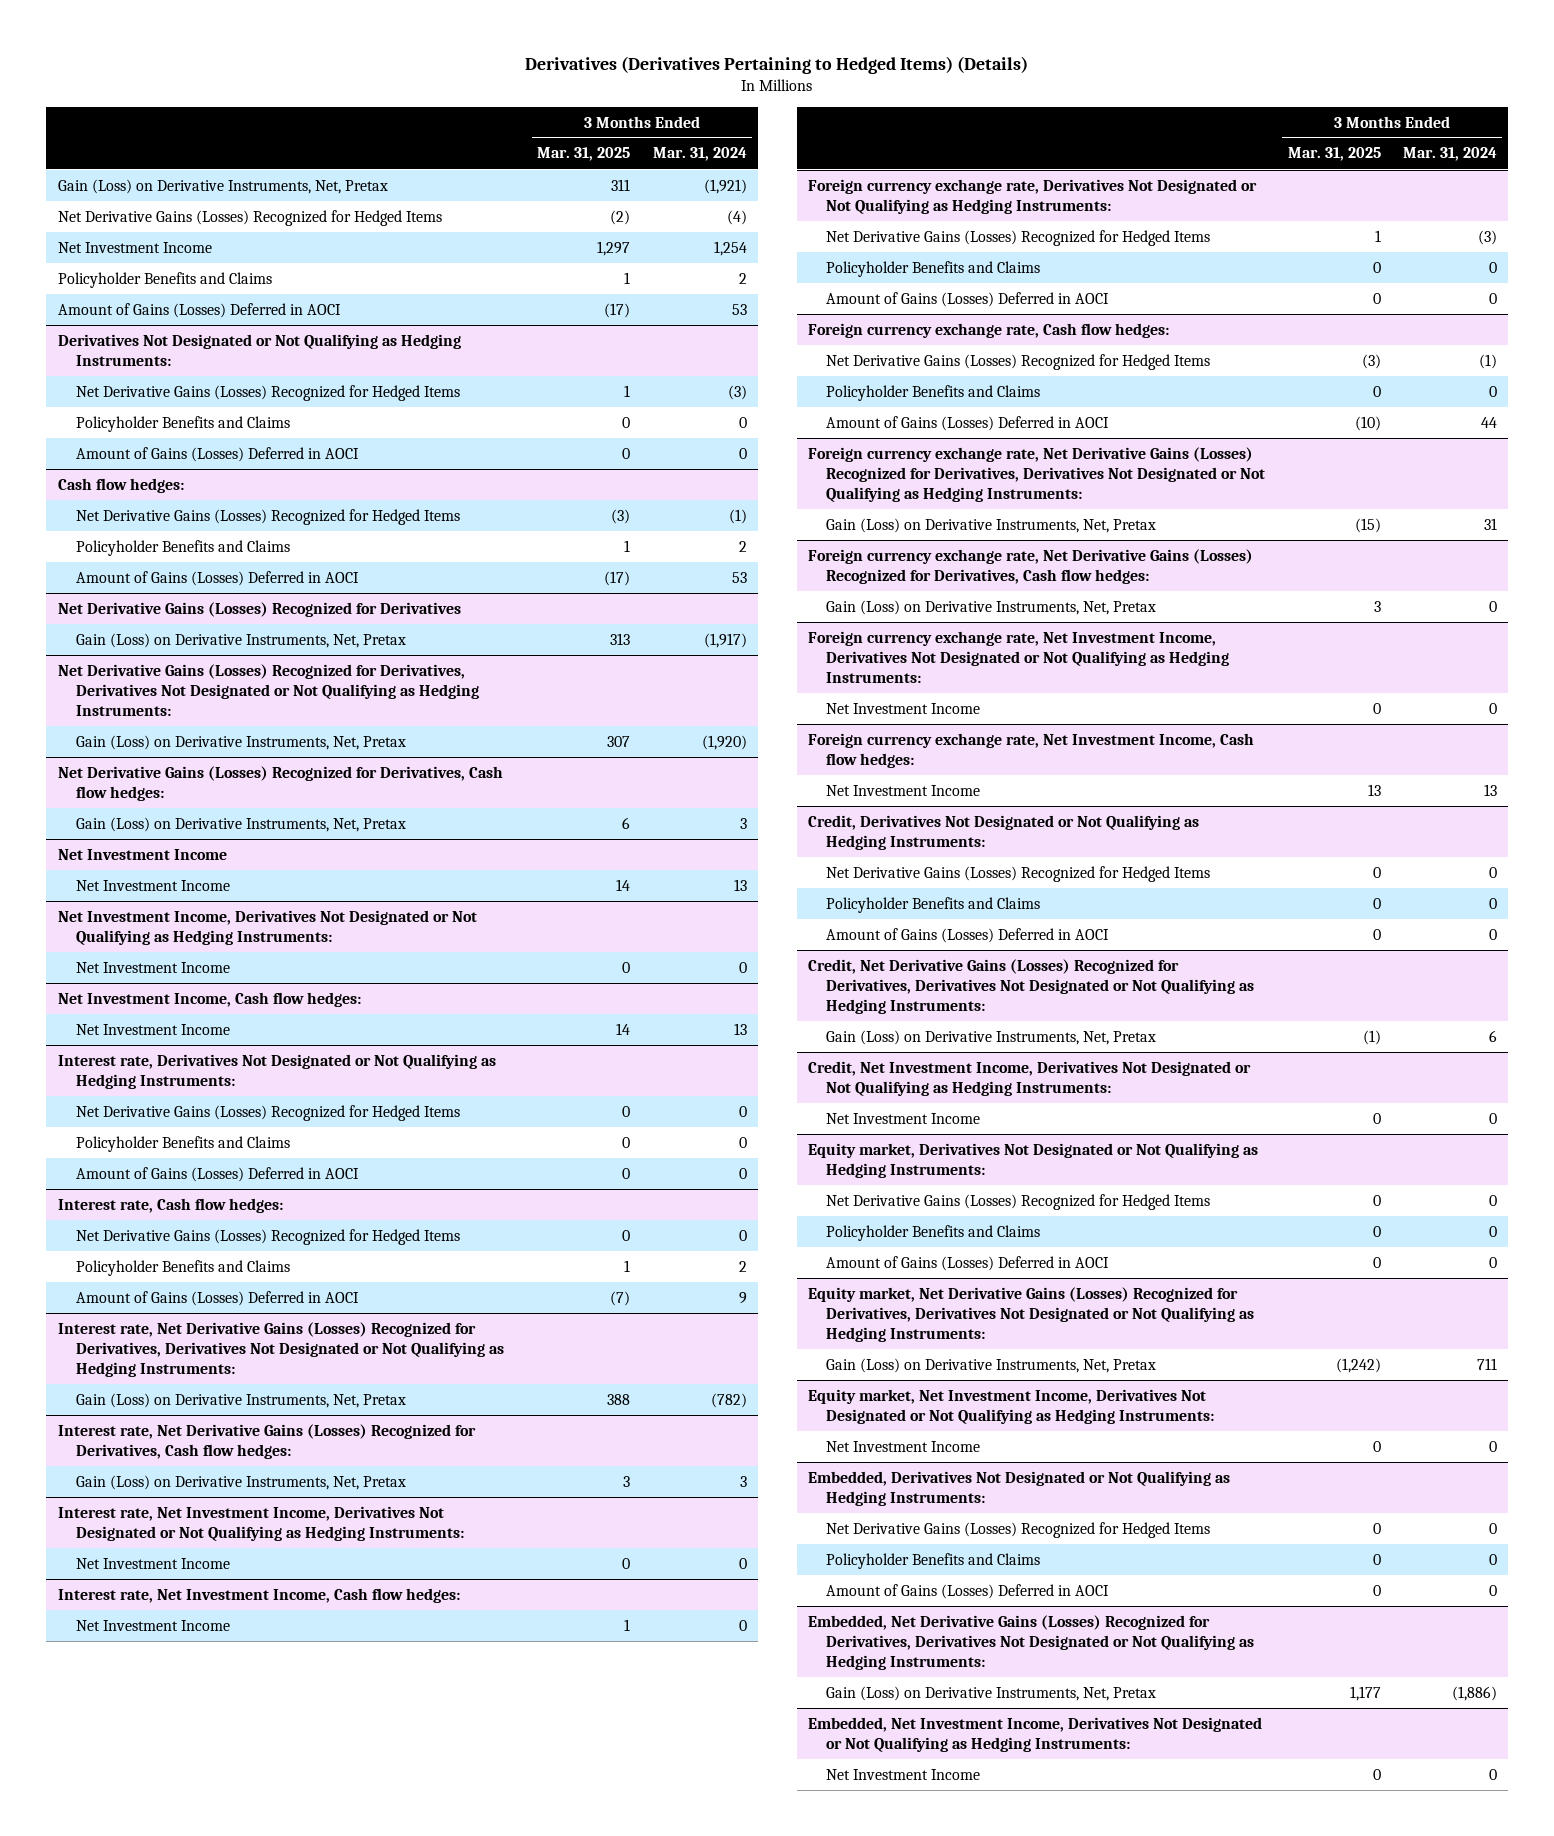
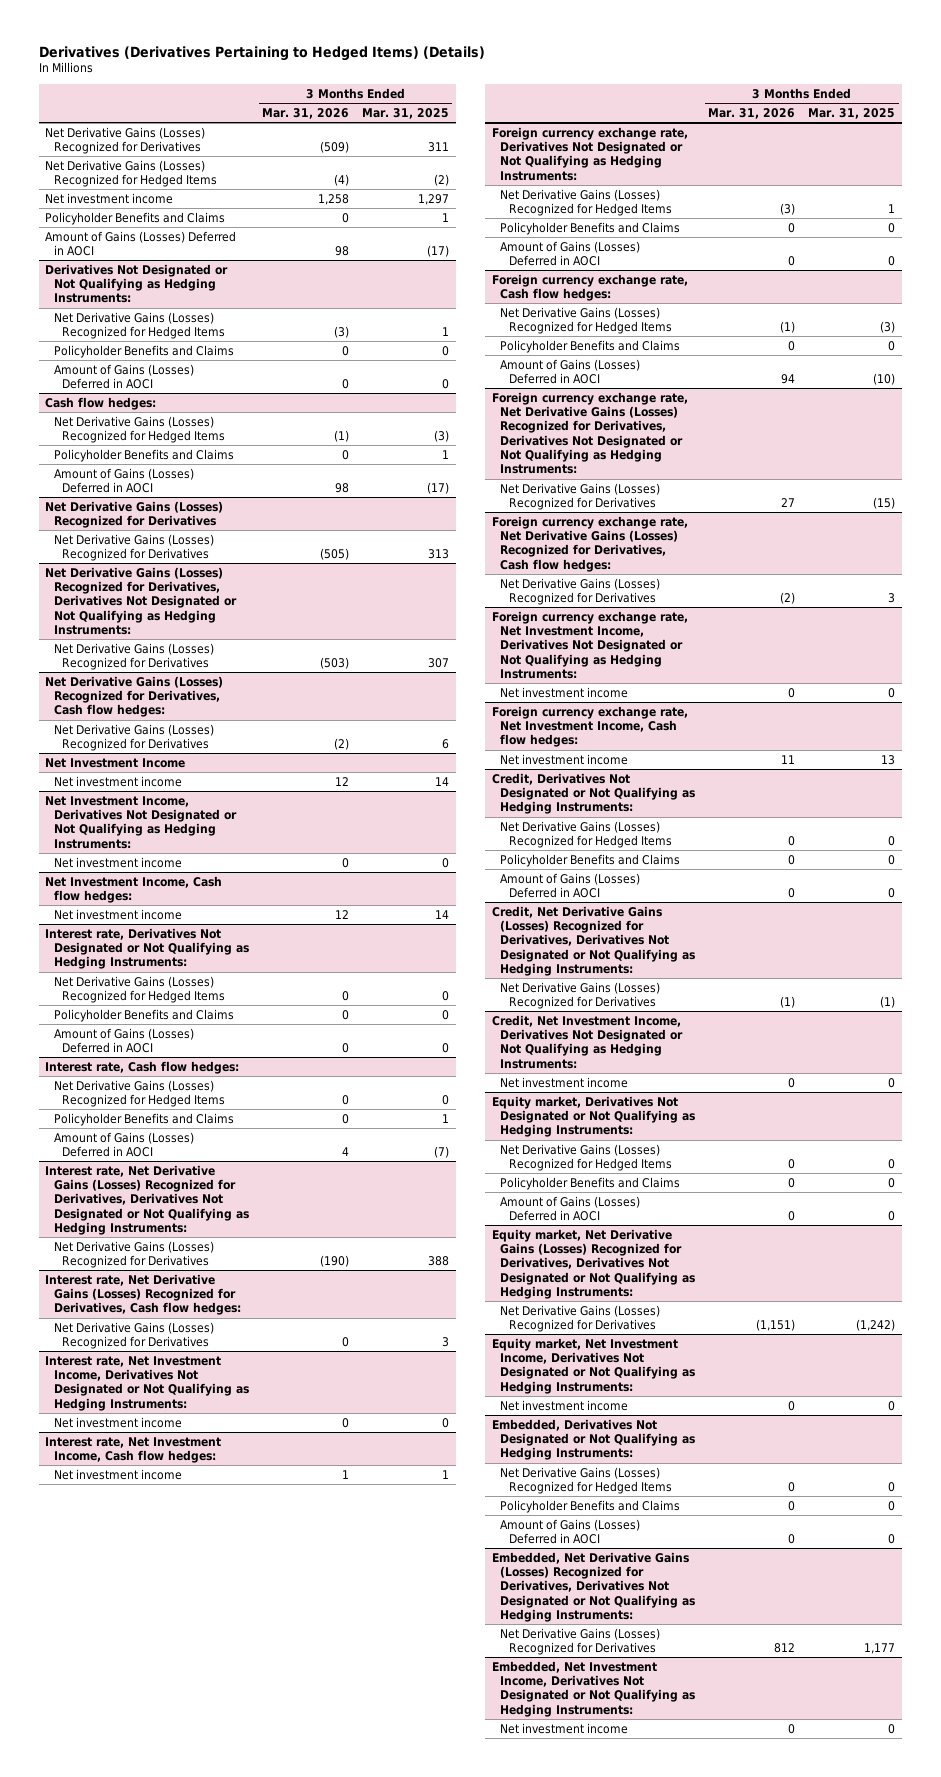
[652,147,747,162] Mar. 31, 2024 -> none
none -> [262,108,350,120] Mar. 31, 2026
[57,178,388,194] Gain (Loss) on Derivative Instruments, Net, Pretax -> [45,126,206,155] Net Derivative Gains (Losses) Recognized for Derivatives
[57,241,212,253] Net Investment Income -> [45,192,174,204] Net investment income
[76,632,407,648] Gain (Loss) on Derivative Instruments, Net, Pretax -> [53,533,214,562] Net Derivative Gains (Losses) Recognized for Derivatives
[76,734,407,750] Gain (Loss) on Derivative Instruments, Net, Pretax -> [53,642,214,671] Net Derivative Gains (Losses) Recognized for Derivatives
[76,816,407,832] Gain (Loss) on Derivative Instruments, Net, Pretax -> [53,723,214,752] Net Derivative Gains (Losses) Recognized for Derivatives
[76,879,231,891] Net Investment Income -> [53,775,182,787] Net investment income
[76,961,231,973] Net Investment Income -> [53,856,182,868] Net investment income
[76,1023,231,1035] Net Investment Income -> [53,908,182,920] Net investment income
[76,1392,407,1408] Gain (Loss) on Derivative Instruments, Net, Pretax -> [53,1240,214,1269] Net Derivative Gains (Losses) Recognized for Derivatives
[76,1474,407,1490] Gain (Loss) on Derivative Instruments, Net, Pretax -> [53,1321,214,1350] Net Derivative Gains (Losses) Recognized for Derivatives
[76,1557,231,1569] Net Investment Income -> [53,1416,182,1428] Net investment income
[76,1619,231,1631] Net Investment Income -> [53,1468,182,1480] Net investment income
[826,517,1157,533] Gain (Loss) on Derivative Instruments, Net, Pretax -> [500,482,661,511] Net Derivative Gains (Losses) Recognized for Derivatives
[826,599,1157,615] Gain (Loss) on Derivative Instruments, Net, Pretax -> [500,577,661,606] Net Derivative Gains (Losses) Recognized for Derivatives
[826,702,981,714] Net Investment Income -> [500,686,629,698] Net investment income
[826,784,981,796] Net Investment Income -> [500,753,629,765] Net investment income
[826,1029,1157,1045] Gain (Loss) on Derivative Instruments, Net, Pretax -> [500,981,661,1010] Net Derivative Gains (Losses) Recognized for Derivatives
[826,1112,981,1124] Net Investment Income -> [500,1076,629,1088] Net investment income
[826,1357,1157,1373] Gain (Loss) on Derivative Instruments, Net, Pretax -> [500,1304,661,1333] Net Derivative Gains (Losses) Recognized for Derivatives
[826,1440,981,1452] Net Investment Income -> [500,1399,629,1411] Net investment income
[826,1685,1157,1701] Gain (Loss) on Derivative Instruments, Net, Pretax -> [500,1627,661,1656] Net Derivative Gains (Losses) Recognized for Derivatives
[826,1768,981,1780] Net Investment Income -> [500,1722,629,1734] Net investment income

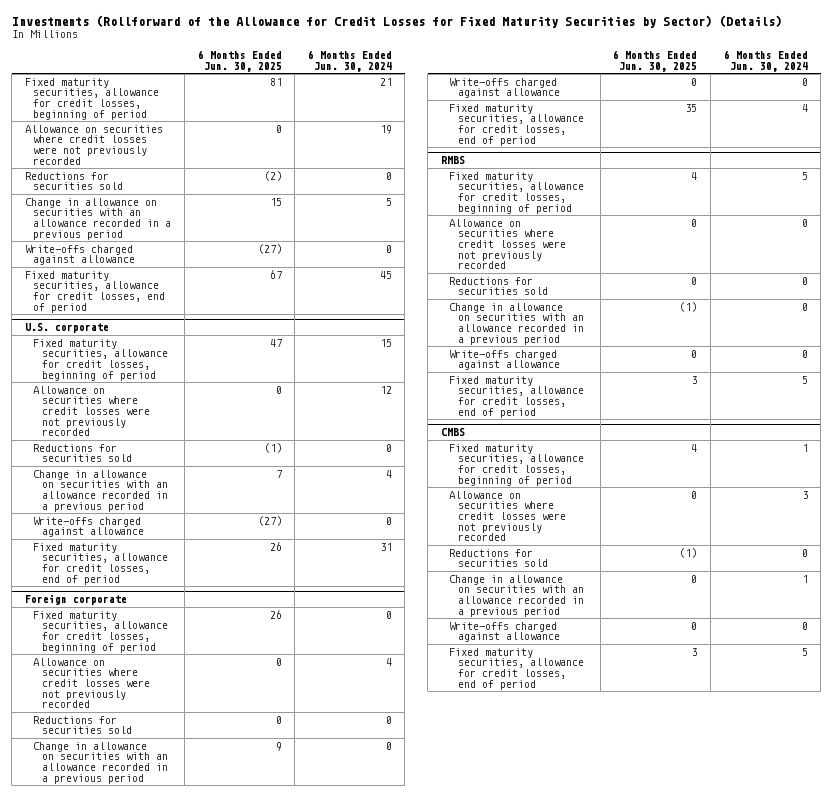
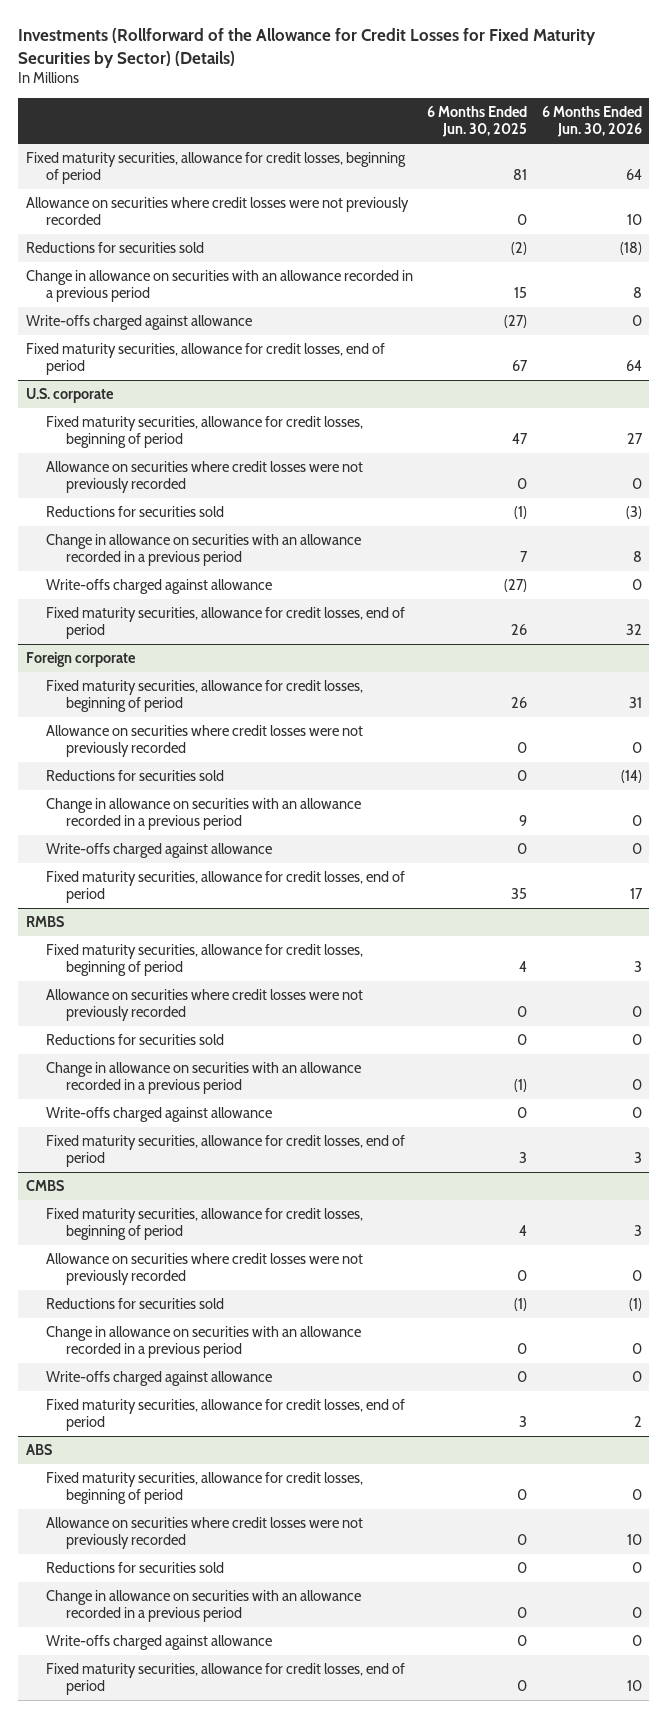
[307,50,392,72] 6 Months Ended Jun. 30, 2024 -> none
none -> [541,106,642,138] 6 Months Ended Jun. 30, 2026
none -> [25,1443,52,1455] ABS
none -> [45,1471,363,1505] Fixed maturity securities, allowance for credit losses, beginning of period
none -> [45,1516,363,1550] Allowance on securities where credit losses were not previously recorded
none -> [45,1561,224,1573] Reductions for securities sold
none -> [45,1589,361,1623] Change in allowance on securities with an allowance recorded in a previous period
none -> [45,1634,272,1650] Write-offs charged against allowance
none -> [45,1662,405,1696] Fixed maturity securities, allowance for credit losses, end of period

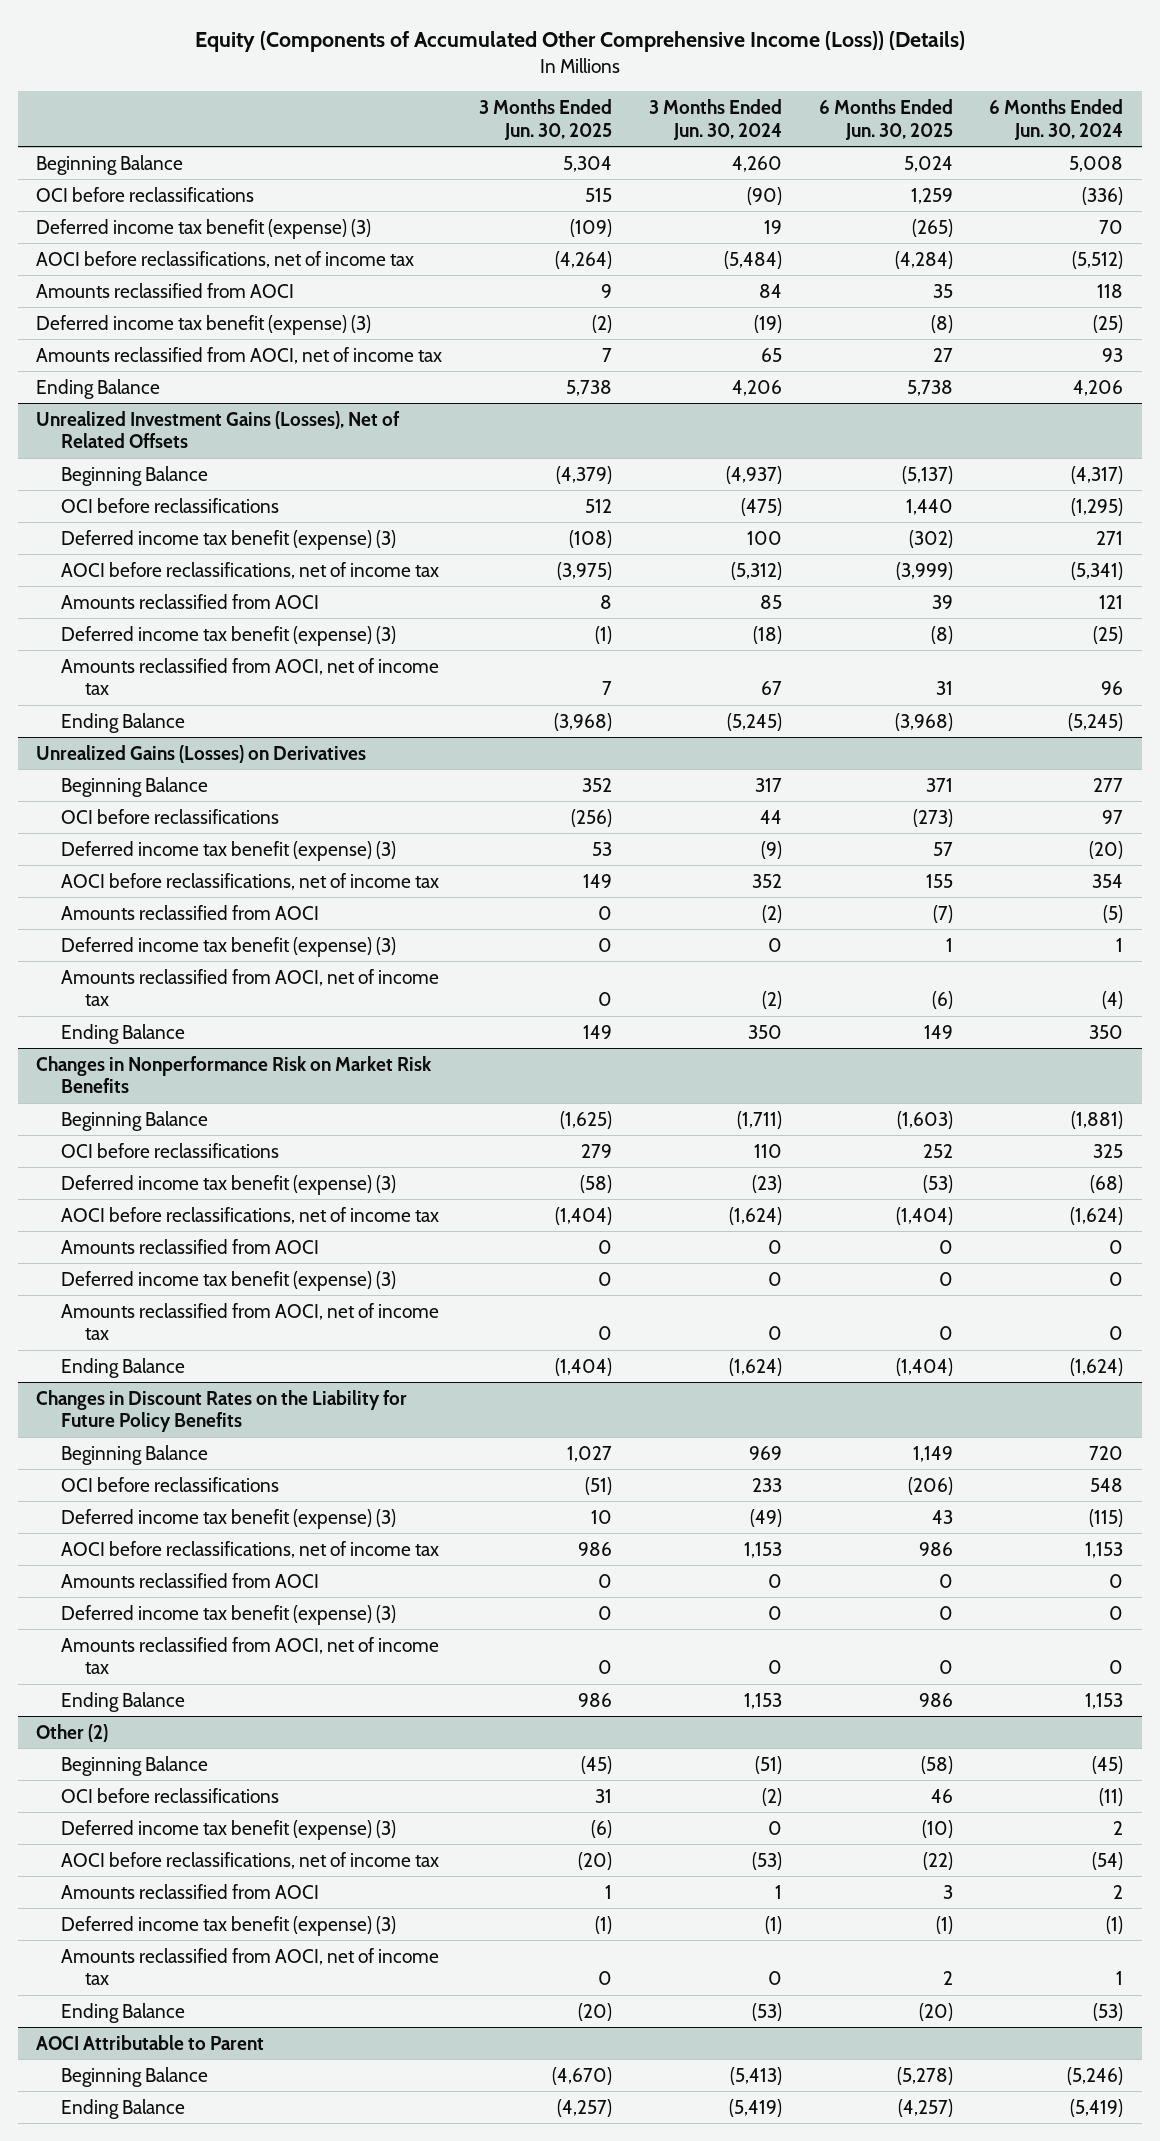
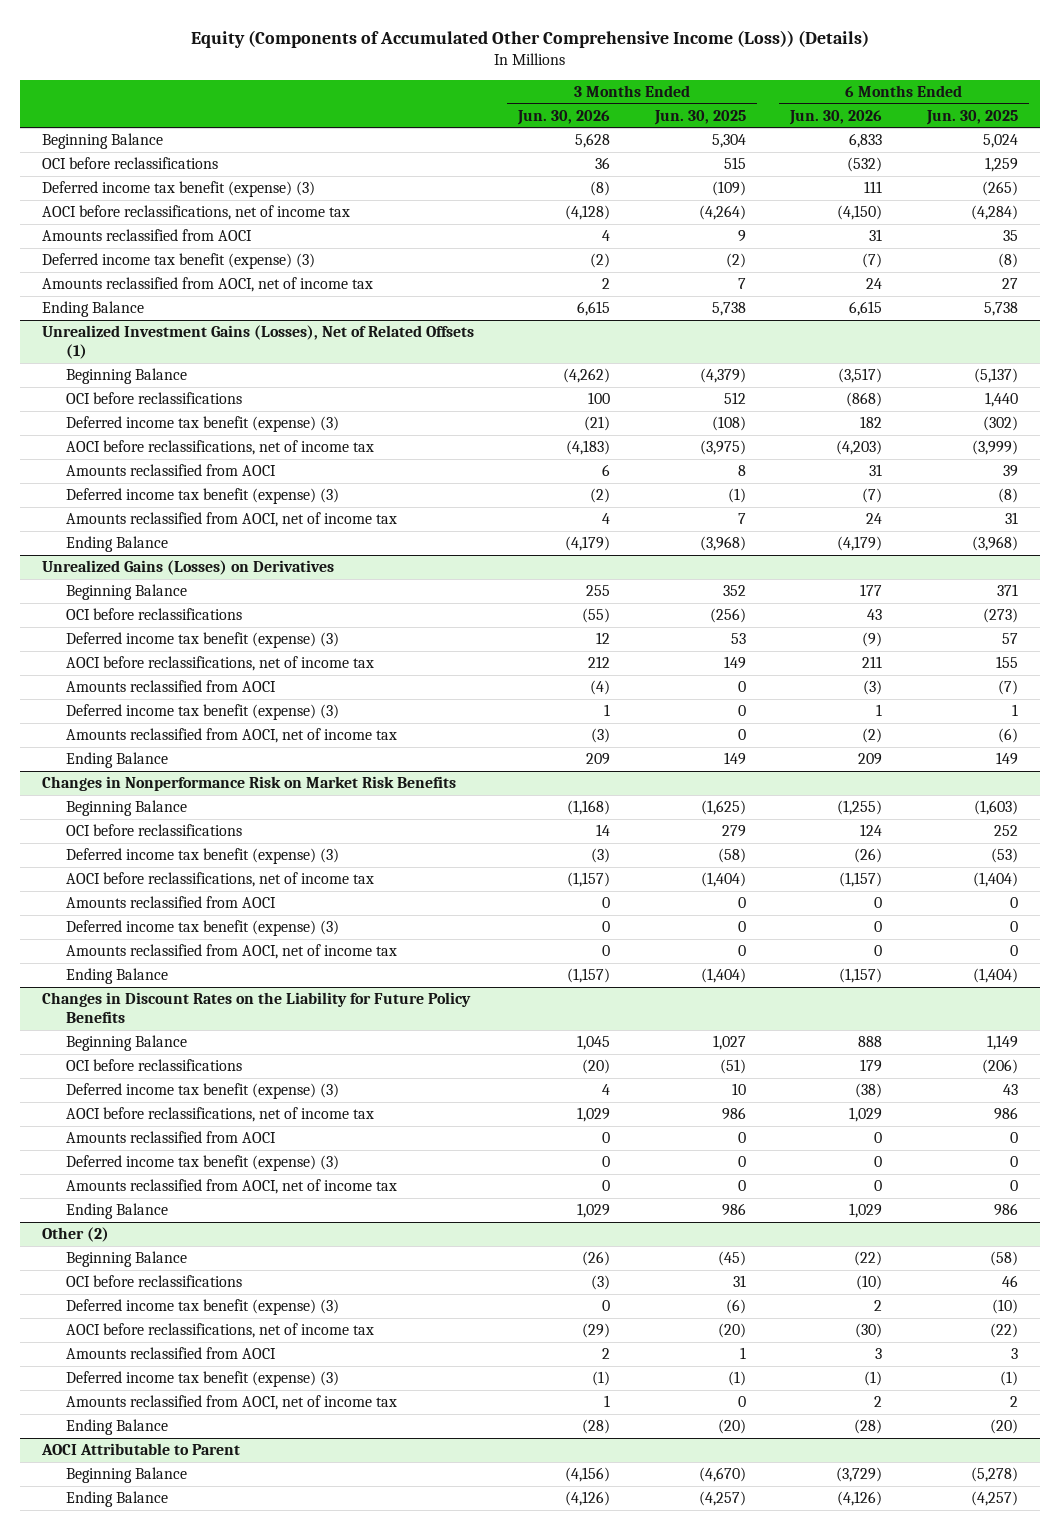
[648,99,782,140] 3 Months Ended Jun. 30, 2024 -> none
[989,99,1124,140] 6 Months Ended Jun. 30, 2024 -> none
none -> [517,109,611,125] Jun. 30, 2026
none -> [789,109,883,125] Jun. 30, 2026
[36,410,401,449] Unrealized Investment Gains (Losses), Net of Related Offsets -> [41,325,474,360] Unrealized Investment Gains (Losses), Net of Related Offsets (1)

